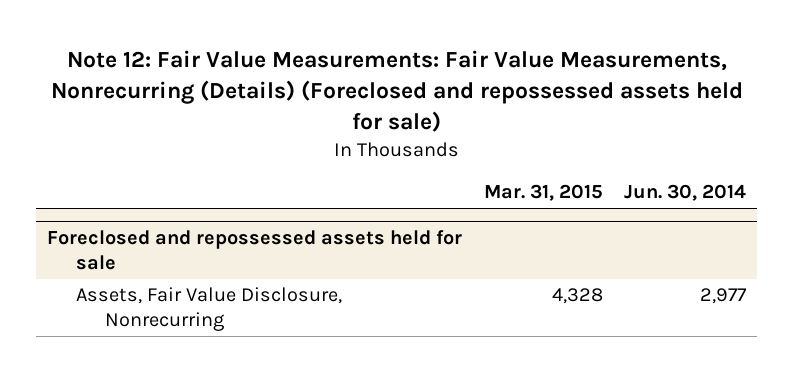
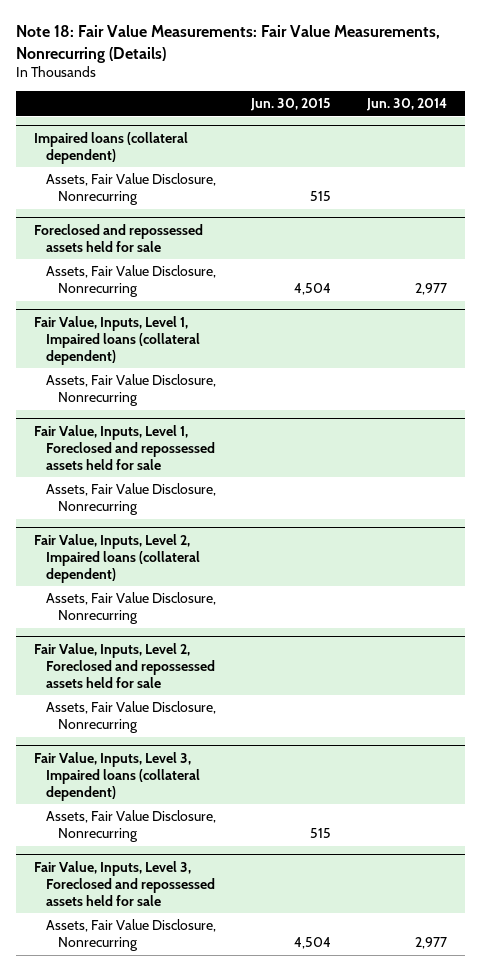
[50,50,743,133] Note 12: Fair Value Measurements: Fair Value Measurements, Nonrecurring (Details) (Foreclosed and repossessed assets held for sale) -> [15,25,440,63] Note 18: Fair Value Measurements: Fair Value Measurements, Nonrecurring (Details)
[483,184,603,202] Mar. 31, 2015 -> none
none -> [250,98,332,112] Jun. 30, 2015
none -> [33,131,188,164] Impaired loans (collateral dependent)
none -> [45,173,216,206] Assets, Fair Value Disclosure, Nonrecurring
none -> [33,315,200,365] Fair Value, Inputs, Level 1, Impaired loans (collateral dependent)
none -> [45,374,216,407] Assets, Fair Value Disclosure, Nonrecurring
none -> [33,424,215,470] Fair Value, Inputs, Level 1, Foreclosed and repossessed assets held for sale
none -> [45,483,216,516] Assets, Fair Value Disclosure, Nonrecurring
none -> [33,533,200,583] Fair Value, Inputs, Level 2, Impaired loans (collateral dependent)
none -> [45,592,216,625] Assets, Fair Value Disclosure, Nonrecurring
none -> [33,642,215,688] Fair Value, Inputs, Level 2, Foreclosed and repossessed assets held for sale
none -> [45,701,216,734] Assets, Fair Value Disclosure, Nonrecurring
none -> [33,751,200,801] Fair Value, Inputs, Level 3, Impaired loans (collateral dependent)
none -> [45,810,216,843] Assets, Fair Value Disclosure, Nonrecurring
none -> [33,860,215,906] Fair Value, Inputs, Level 3, Foreclosed and repossessed assets held for sale
none -> [45,919,216,952] Assets, Fair Value Disclosure, Nonrecurring

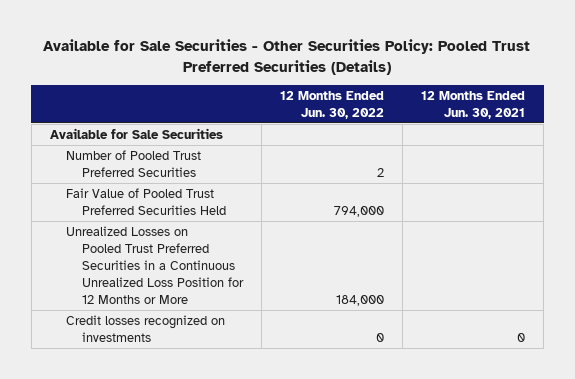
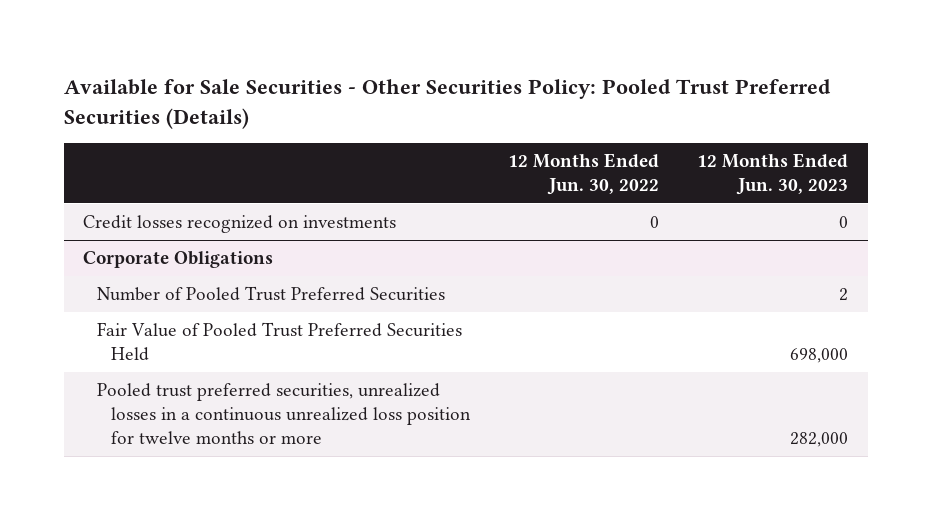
[421,90,526,119] 12 Months Ended Jun. 30, 2021 -> none
none -> [697,153,849,195] 12 Months Ended Jun. 30, 2023
[49,127,223,139] Available for Sale Securities -> none
[65,149,201,177] Number of Pooled Trust Preferred Securities -> none
[65,187,227,215] Fair Value of Pooled Trust Preferred Securities Held -> none
[65,225,245,304] Unrealized Losses on Pooled Trust Preferred Securities in a Continuous Unrealized Loss Position for 12 Months or More -> none
none -> [83,251,274,269] Corporate Obligations
none -> [97,286,446,302] Number of Pooled Trust Preferred Securities
none -> [97,322,463,362] Fair Value of Pooled Trust Preferred Securities Held
none -> [97,383,471,444] Pooled trust preferred securities, unrealized losses in a continuous unrealized loss position for twelve months or more

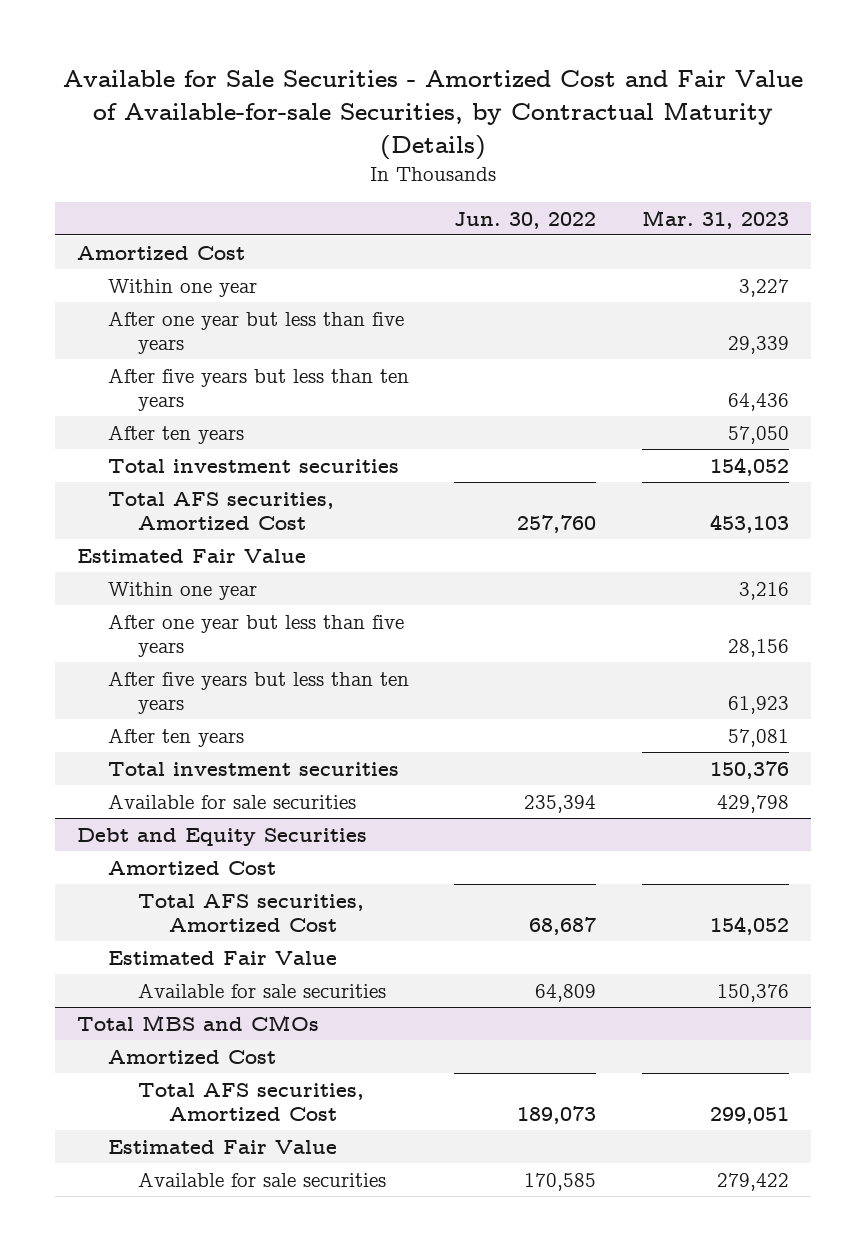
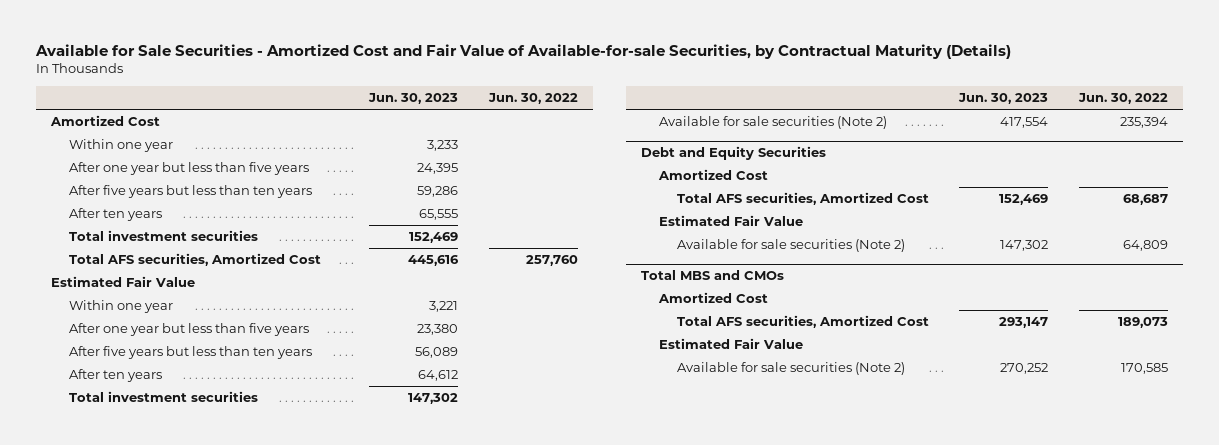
[641,209,789,229] Mar. 31, 2023 -> none
none -> [368,93,459,105] Jun. 30, 2023
[107,793,356,809] Available for sale securities -> [658,116,887,130] Available for sale securities (Note 2)
[138,982,387,998] Available for sale securities -> [677,239,906,253] Available for sale securities (Note 2)
[138,1171,387,1187] Available for sale securities -> [677,362,906,376] Available for sale securities (Note 2)

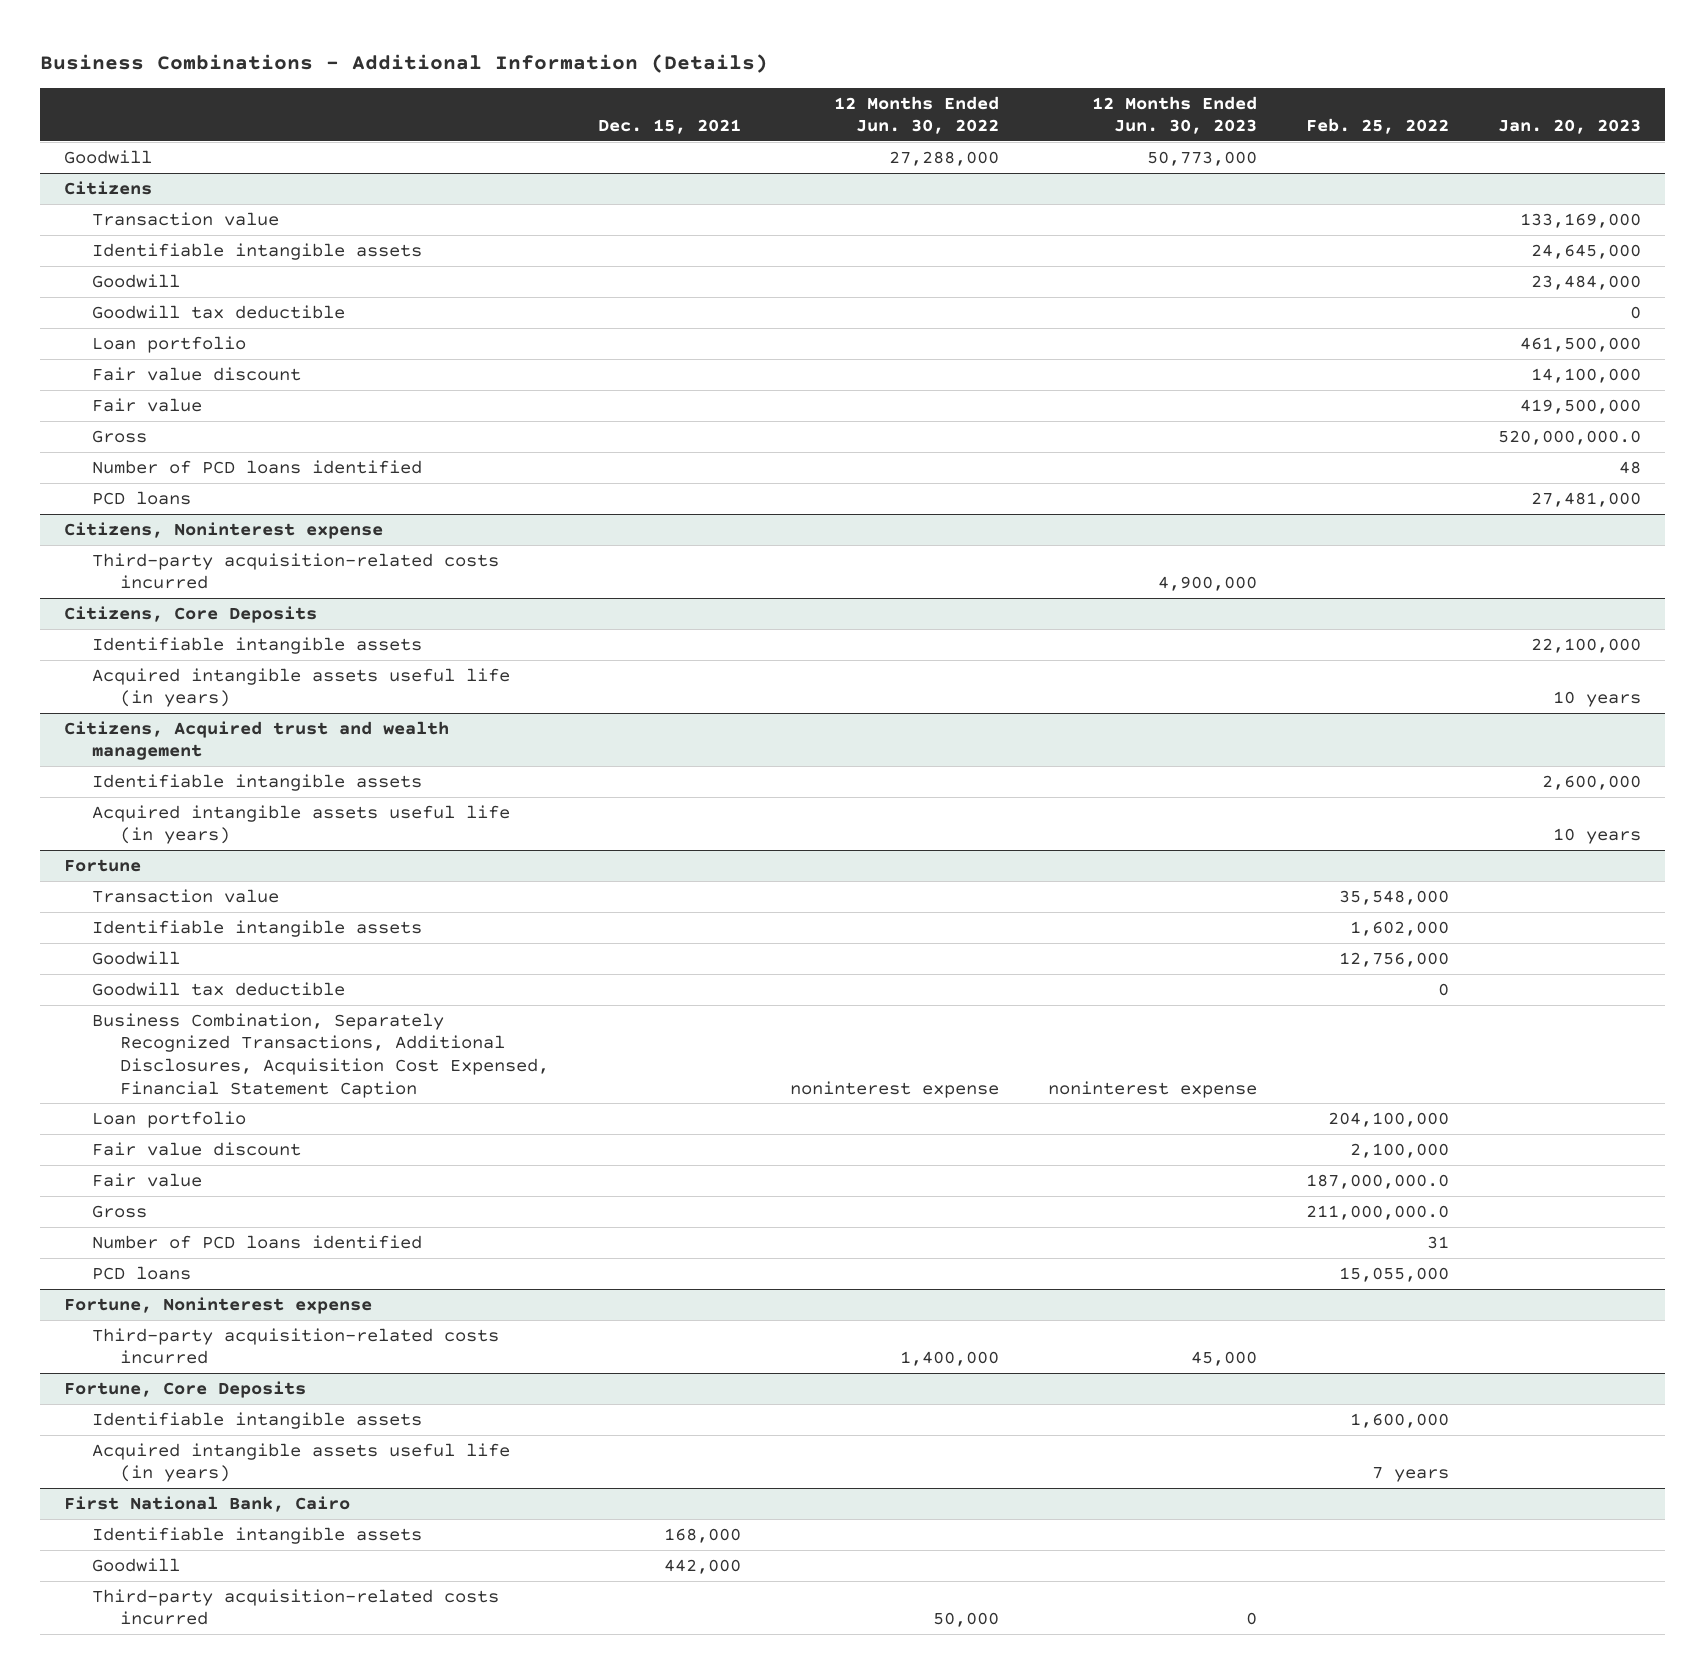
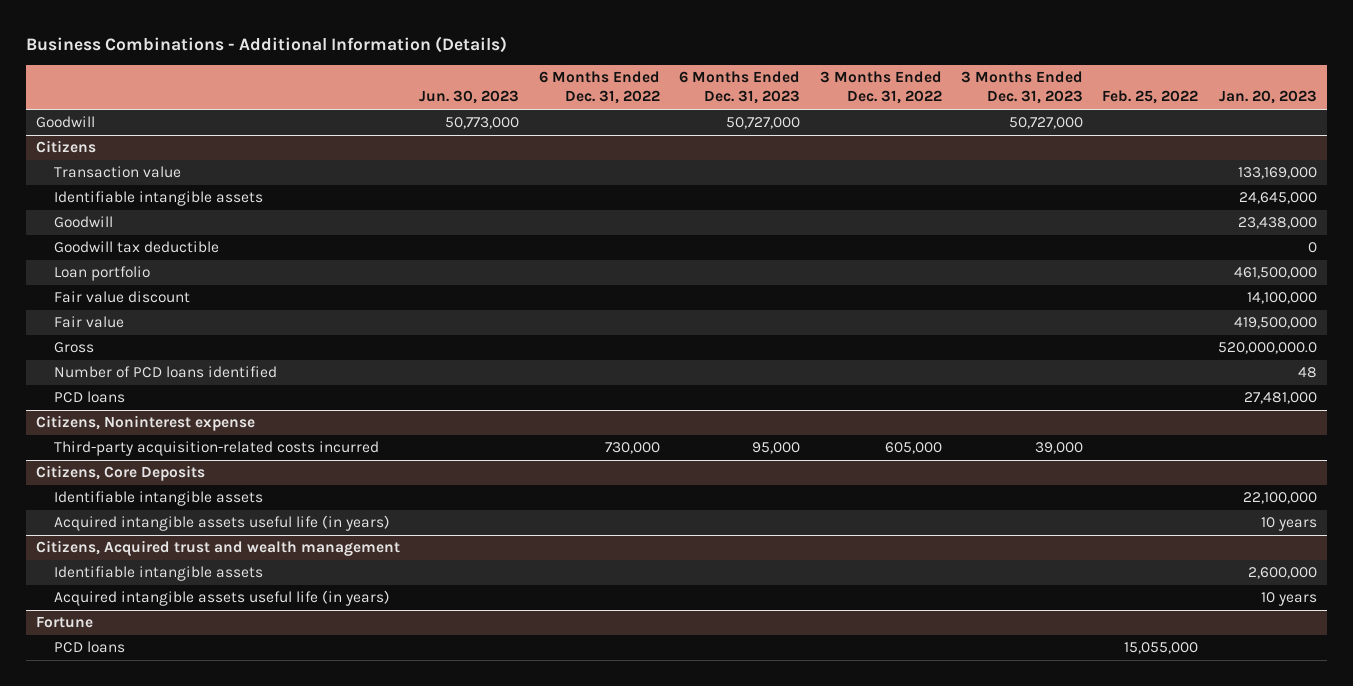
[597,119,741,135] Dec. 15, 2021 -> none
[833,95,999,135] 12 Months Ended Jun. 30, 2022 -> none
[1091,95,1257,135] 12 Months Ended Jun. 30, 2023 -> none
none -> [419,90,520,105] Jun. 30, 2023
none -> [538,71,660,105] 6 Months Ended Dec. 31, 2022
none -> [679,71,801,105] 6 Months Ended Dec. 31, 2023
none -> [819,71,942,105] 3 Months Ended Dec. 31, 2022
none -> [961,71,1084,105] 3 Months Ended Dec. 31, 2023
[1530,274,1641,290] 23,484,000 -> [1237,217,1317,230] 23,438,000
[91,888,279,903] Transaction value -> none
[91,919,422,937] Identifiable intangible assets -> none
[91,950,180,965] Goodwill -> none
[91,981,345,996] Goodwill tax deductible -> none
[91,1012,549,1098] Business Combination, Separately Recognized Transactions, Additional Disclosures, Acquisition Cost Expensed, Financial Statement Caption -> none
[91,1110,246,1128] Loan portfolio -> none
[91,1141,301,1156] Fair value discount -> none
[91,1172,202,1187] Fair value -> none
[91,1204,147,1218] Gross -> none
[91,1234,422,1249] Number of PCD loans identified -> none
[64,1296,373,1314] Fortune, Noninterest expense -> none
[91,1327,499,1365] Third-party acquisition-related costs incurred -> none
[64,1380,307,1398] Fortune, Core Deposits -> none
[91,1411,422,1429] Identifiable intangible assets -> none
[91,1442,510,1483] Acquired intangible assets useful life (in years) -> none
[64,1495,351,1512] First National Bank, Cairo -> none
[91,1526,422,1544] Identifiable intangible assets -> none
[91,1557,180,1572] Goodwill -> none
[91,1588,499,1626] Third-party acquisition-related costs incurred -> none

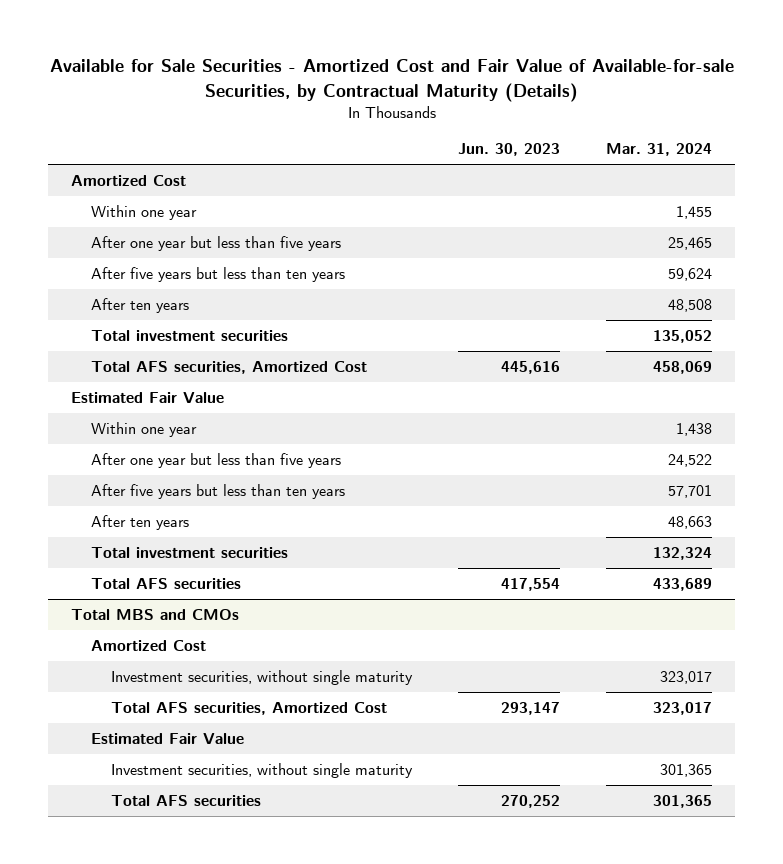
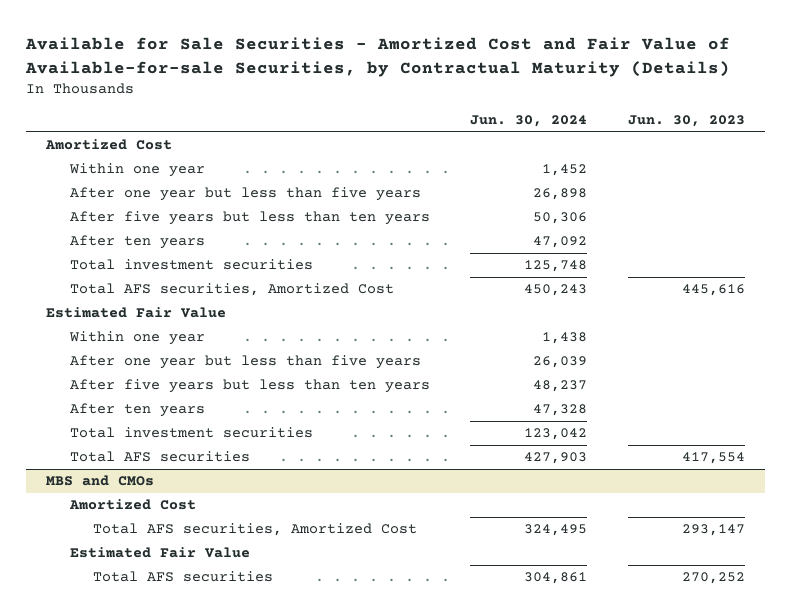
[606,143,713,157] Mar. 31, 2024 -> none
none -> [470,115,588,128] Jun. 30, 2024
[71,608,240,620] Total MBS and CMOs -> [46,475,155,487] MBS and CMOs
[110,669,413,685] Investment securities, without single maturity -> none
[110,762,413,778] Investment securities, without single maturity -> none

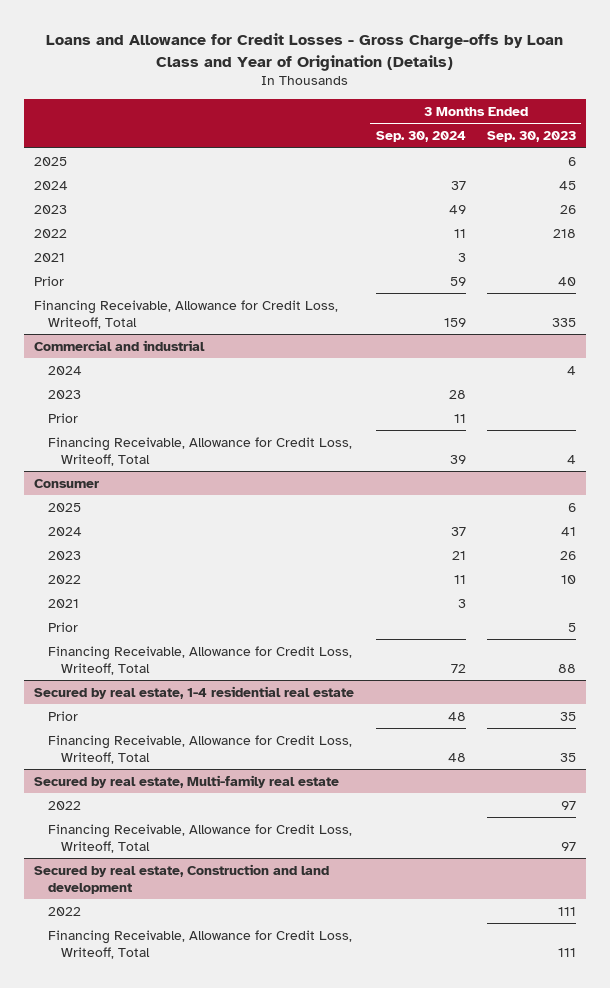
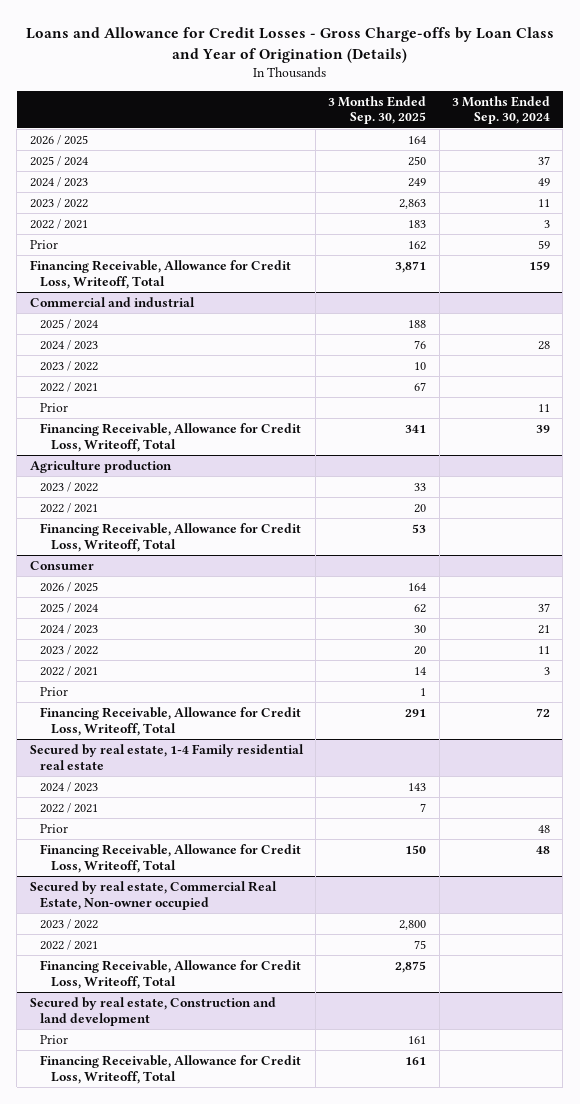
[486,131,576,143] Sep. 30, 2023 -> none
none -> [328,95,427,125] 3 Months Ended Sep. 30, 2025
[34,156,68,166] 2025 -> [29,135,88,146] 2026 / 2025
[34,180,69,190] 2024 -> [29,156,88,167] 2025 / 2024
[34,204,68,214] 2023 -> [29,177,88,188] 2024 / 2023
[34,228,68,238] 2022 -> [29,198,88,209] 2023 / 2022
[34,252,66,262] 2021 -> [29,219,88,230] 2022 / 2021
[47,365,82,375] 2024 -> [40,319,99,330] 2025 / 2024
[47,389,81,399] 2023 -> [40,340,99,351] 2024 / 2023
none -> [40,361,99,372] 2023 / 2022
none -> [40,382,99,393] 2022 / 2021
none -> [29,460,172,474] Agriculture production
none -> [40,482,99,493] 2023 / 2022
none -> [40,503,99,514] 2022 / 2021
none -> [40,523,302,552] Financing Receivable, Allowance for Credit Loss, Writeoff, Total
[47,502,81,512] 2025 -> [40,582,99,593] 2026 / 2025
[47,526,82,536] 2024 -> [40,603,99,614] 2025 / 2024
[47,550,81,560] 2023 -> [40,624,99,635] 2024 / 2023
[47,574,81,584] 2022 -> [40,645,99,656] 2023 / 2022
[47,598,79,608] 2021 -> [40,666,99,677] 2022 / 2021
[34,685,355,699] Secured by real estate, 1-4 residential real estate -> [29,744,304,770] Secured by real estate, 1-4 Family residential real estate
none -> [40,782,99,793] 2024 / 2023
none -> [40,803,99,814] 2022 / 2021
[34,774,340,788] Secured by real estate, Multi-family real estate -> none
[47,800,81,810] 2022 -> none
[47,823,352,854] Financing Receivable, Allowance for Credit Loss, Writeoff, Total -> none
none -> [29,881,277,910] Secured by real estate, Commercial Real Estate, Non-owner occupied
none -> [40,919,99,930] 2023 / 2022
none -> [40,940,99,951] 2022 / 2021
none -> [40,960,302,989] Financing Receivable, Allowance for Credit Loss, Writeoff, Total
[47,906,81,916] 2022 -> none
none -> [40,1035,69,1045] Prior

